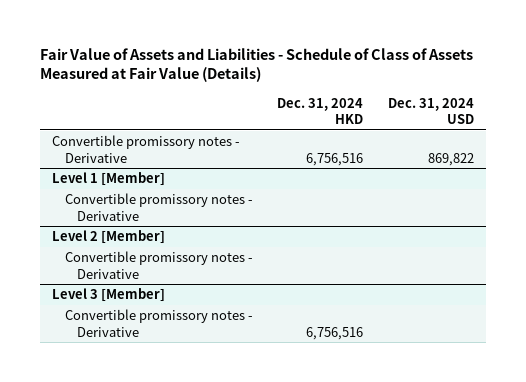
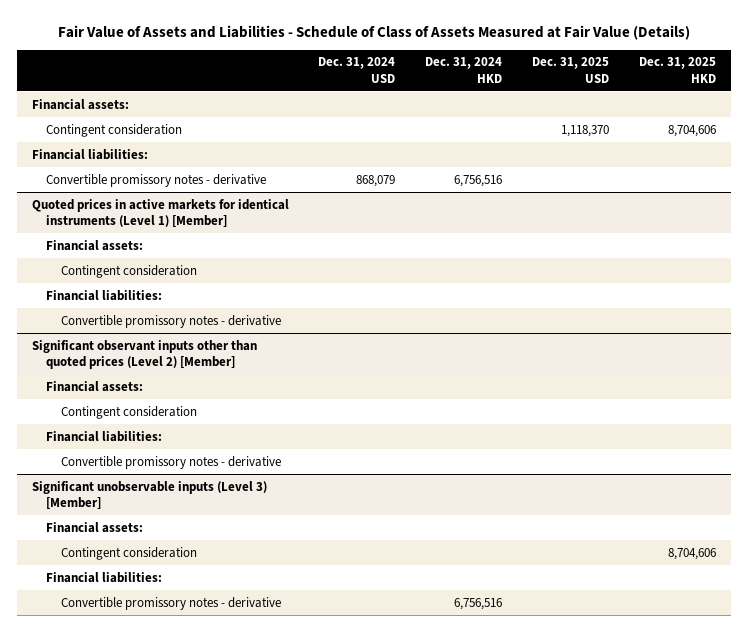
none -> [532,57,610,83] Dec. 31, 2025 USD
none -> [638,57,716,83] Dec. 31, 2025 HKD
none -> [31,98,129,110] Financial assets:
none -> [46,123,183,137] Contingent consideration
none -> [31,148,148,160] Financial liabilities:
[52,135,241,163] Convertible promissory notes - Derivative -> [46,173,267,187] Convertible promissory notes - derivative
[428,152,475,166] 869,822 -> [356,174,396,187] 868,079
[52,172,166,187] Level 1 [Member] -> [31,198,289,227] Quoted prices in active markets for identical instruments (Level 1) [Member]
none -> [46,239,144,251] Financial assets:
none -> [60,264,197,278] Contingent consideration
none -> [46,289,163,301] Financial liabilities:
[64,193,253,221] Convertible promissory notes - Derivative -> [60,314,281,328] Convertible promissory notes - derivative
[52,230,166,245] Level 2 [Member] -> [31,339,257,369] Significant observant inputs other than quoted prices (Level 2) [Member]
none -> [46,380,144,392] Financial assets:
none -> [60,405,197,419] Contingent consideration
none -> [46,430,163,442] Financial liabilities:
[64,251,253,279] Convertible promissory notes - Derivative -> [60,455,281,469] Convertible promissory notes - derivative
[52,288,166,303] Level 3 [Member] -> [31,480,267,509] Significant unobservable inputs (Level 3) [Member]
none -> [46,521,144,533] Financial assets:
none -> [60,546,197,560] Contingent consideration
none -> [46,571,163,583] Financial liabilities:
[64,309,253,337] Convertible promissory notes - Derivative -> [60,596,281,610] Convertible promissory notes - derivative

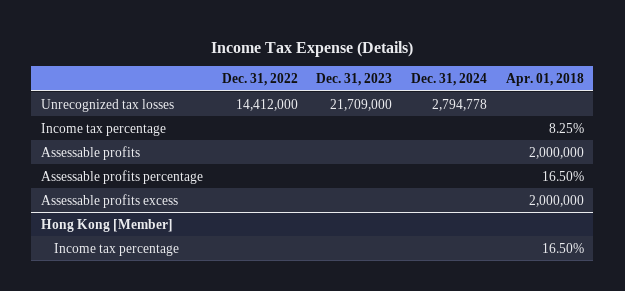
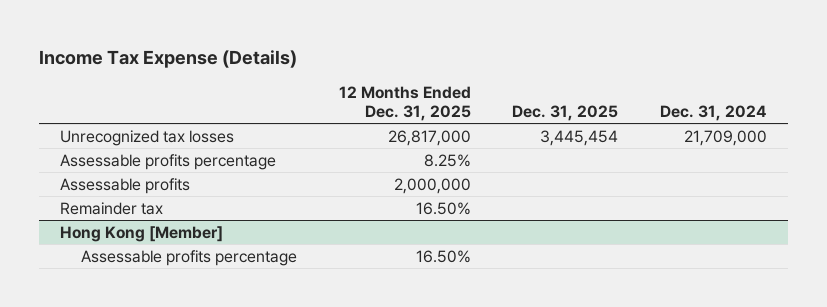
[221,73,298,87] Dec. 31, 2022 -> none
[316,73,393,87] Dec. 31, 2023 -> none
[506,73,585,87] Apr. 01, 2018 -> none
none -> [338,85,471,122] 12 Months Ended Dec. 31, 2025
none -> [512,105,619,122] Dec. 31, 2025
[40,122,166,136] Income tax percentage -> none
[432,98,488,111] 2,794,778 -> [684,129,768,146] 21,709,000
[40,193,178,208] Assessable profits excess -> none
[40,145,140,160] Assessable profits -> [59,177,190,194] Assessable profits
none -> [59,201,163,215] Remainder tax
[54,242,180,256] Income tax percentage -> none
none -> [80,249,297,266] Assessable profits percentage

